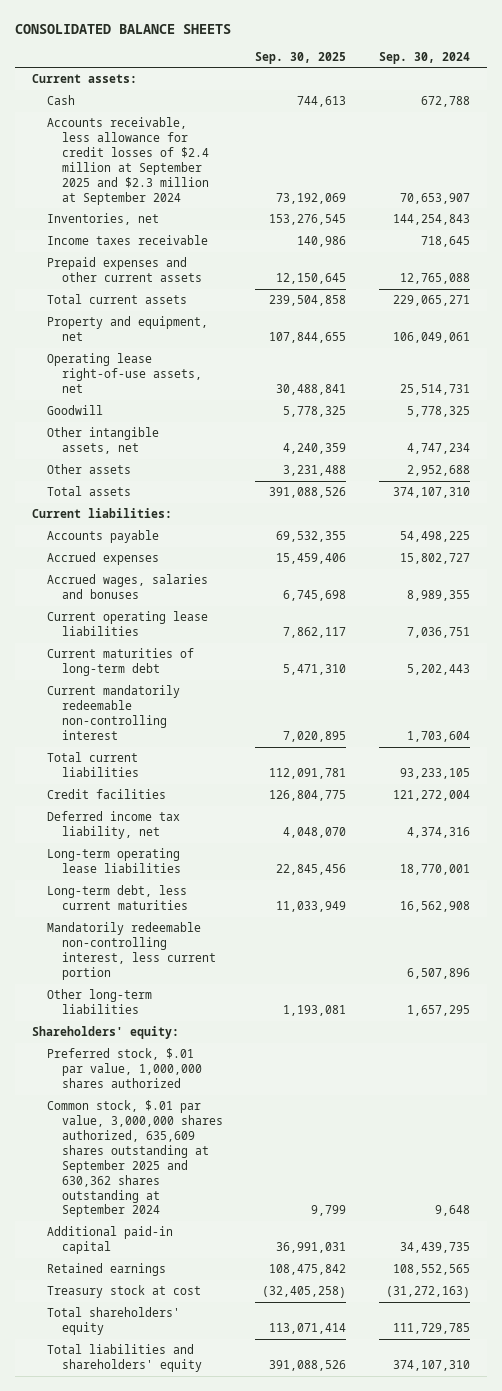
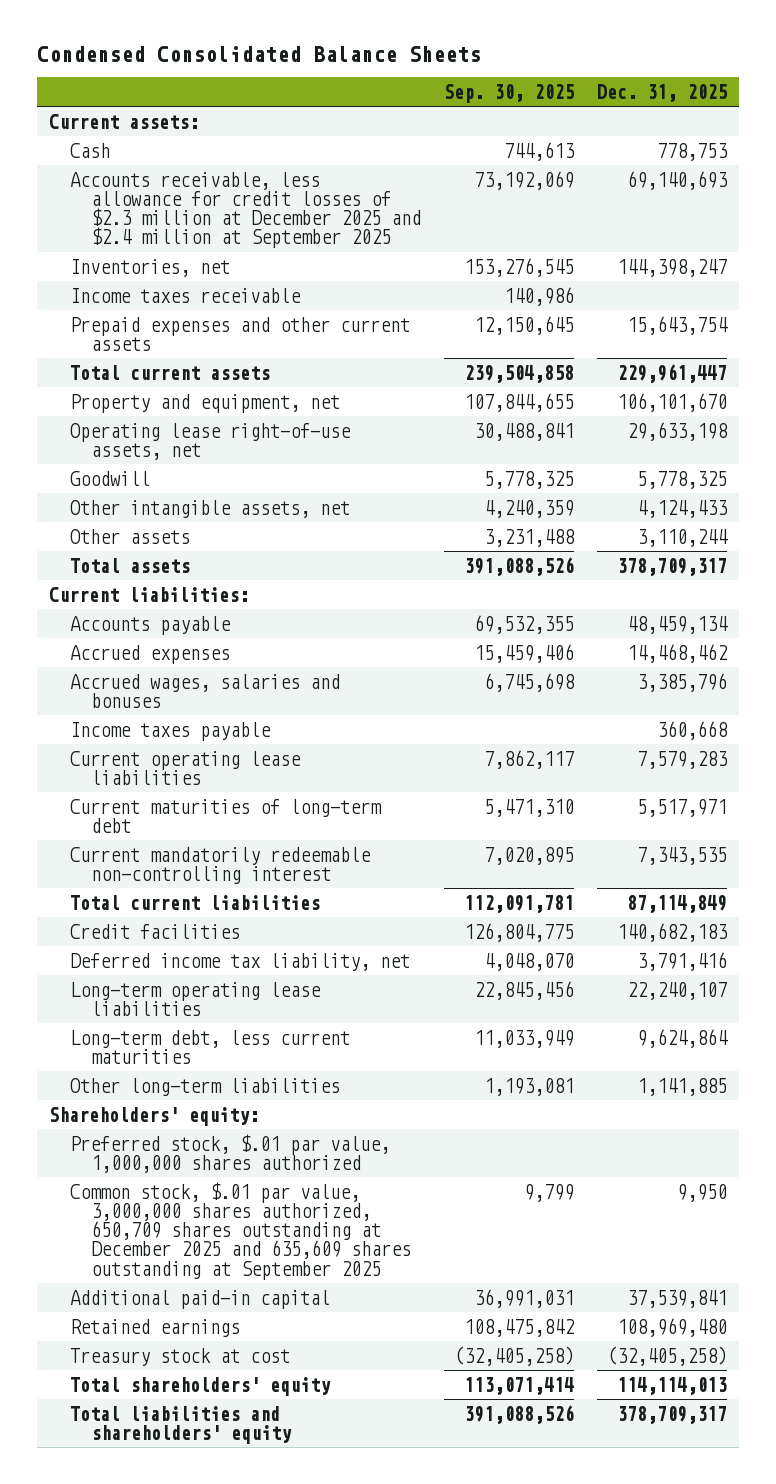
[15,23,232,34] CONSOLIDATED BALANCE SHEETS -> [37,45,482,62] Condensed Consolidated Balance Sheets
[379,51,471,64] Sep. 30, 2024 -> none
none -> [597,83,728,102] Dec. 31, 2025
[46,117,209,205] Accounts receivable, less allowance for credit losses of $2.4 million at September 2025 and $2.3 million at September 2024 -> [70,171,422,249] Accounts receivable, less allowance for credit losses of $2.3 million at December 2025 and $2.4 million at September 2025
none -> [70,721,272,741] Income taxes payable
[46,922,216,980] Mandatorily redeemable non-controlling interest, less current portion -> none
[46,1100,223,1218] Common stock, $.01 par value, 3,000,000 shares authorized, 635,609 shares outstanding at September 2025 and 630,362 shares outstanding at September 2024 -> [70,1181,412,1280] Common stock, $.01 par value, 3,000,000 shares authorized, 650,709 shares outstanding at December 2025 and 635,609 shares outstanding at September 2025

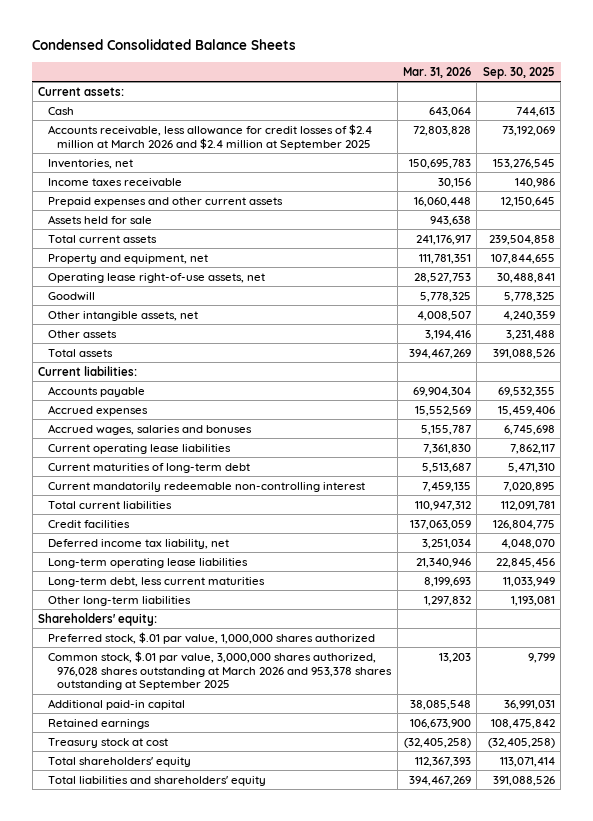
[597,83,728,102] Dec. 31, 2025 -> none
none -> [403,66,472,78] Mar. 31, 2026
[70,171,422,249] Accounts receivable, less allowance for credit losses of $2.3 million at December 2025 and $2.4 million at September 2025 -> [47,123,372,150] Accounts receivable, less allowance for credit losses of $2.4 million at March 2026 and $2.4 million at September 2025
none -> [47,214,152,224] Assets held for sale
[70,721,272,741] Income taxes payable -> none
[70,1181,412,1280] Common stock, $.01 par value, 3,000,000 shares authorized, 650,709 shares outstanding at December 2025 and 635,609 shares outstanding at September 2025 -> [47,650,393,691] Common stock, $.01 par value, 3,000,000 shares authorized, 976,028 shares outstanding at March 2026 and 953,378 shares outstanding at September 2025

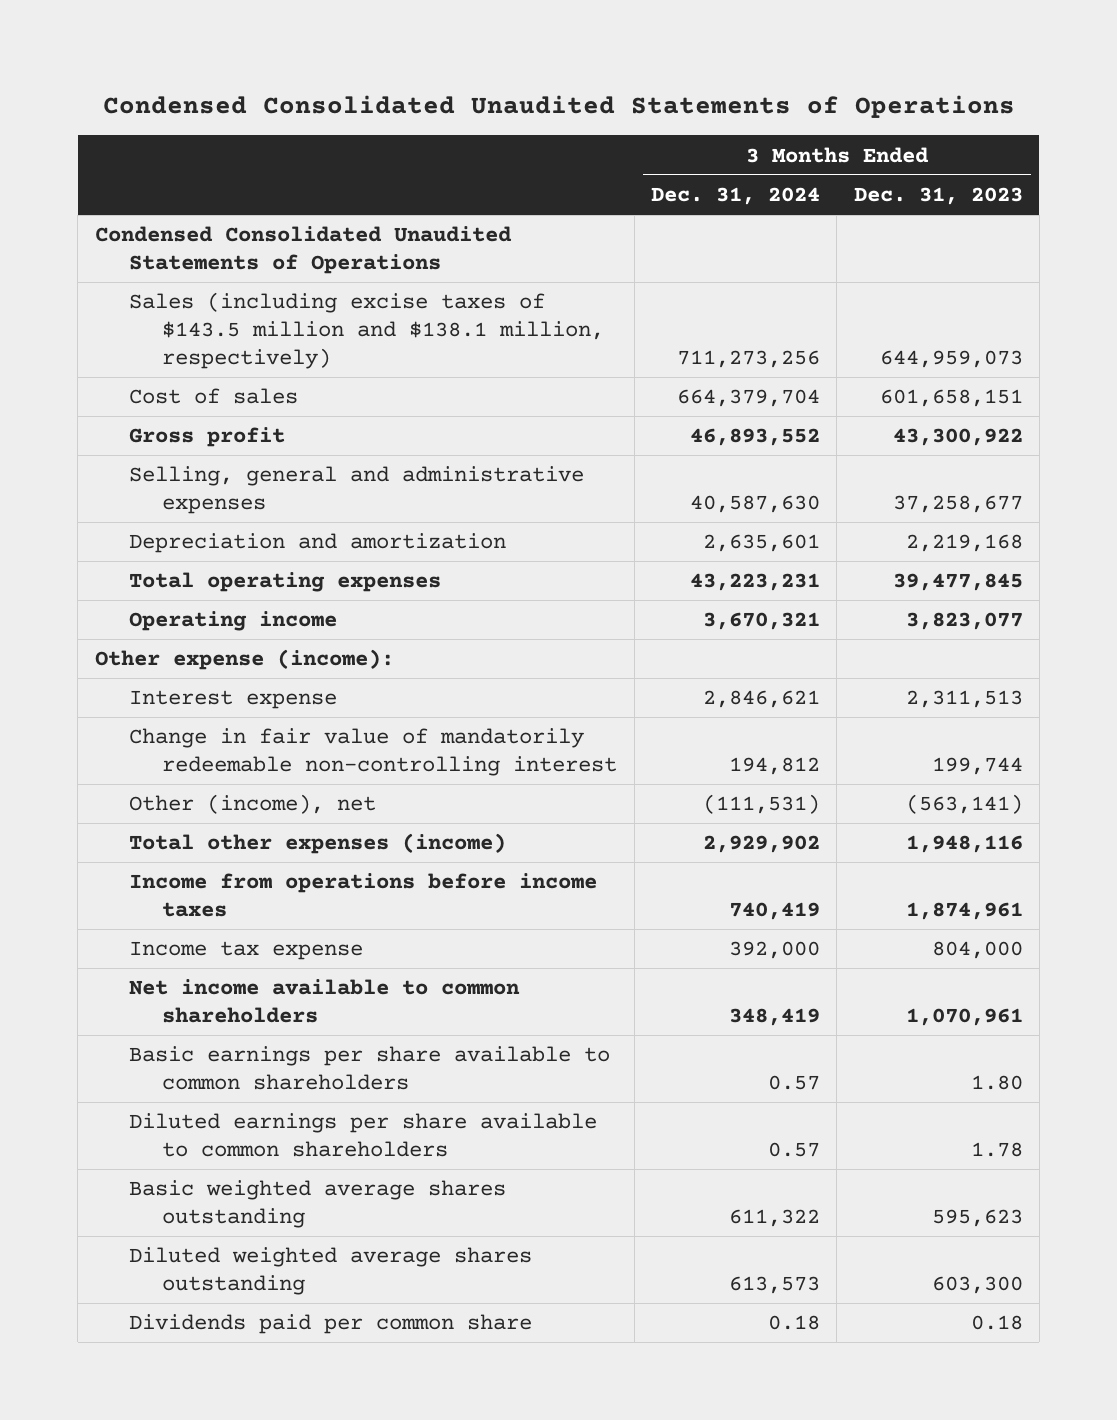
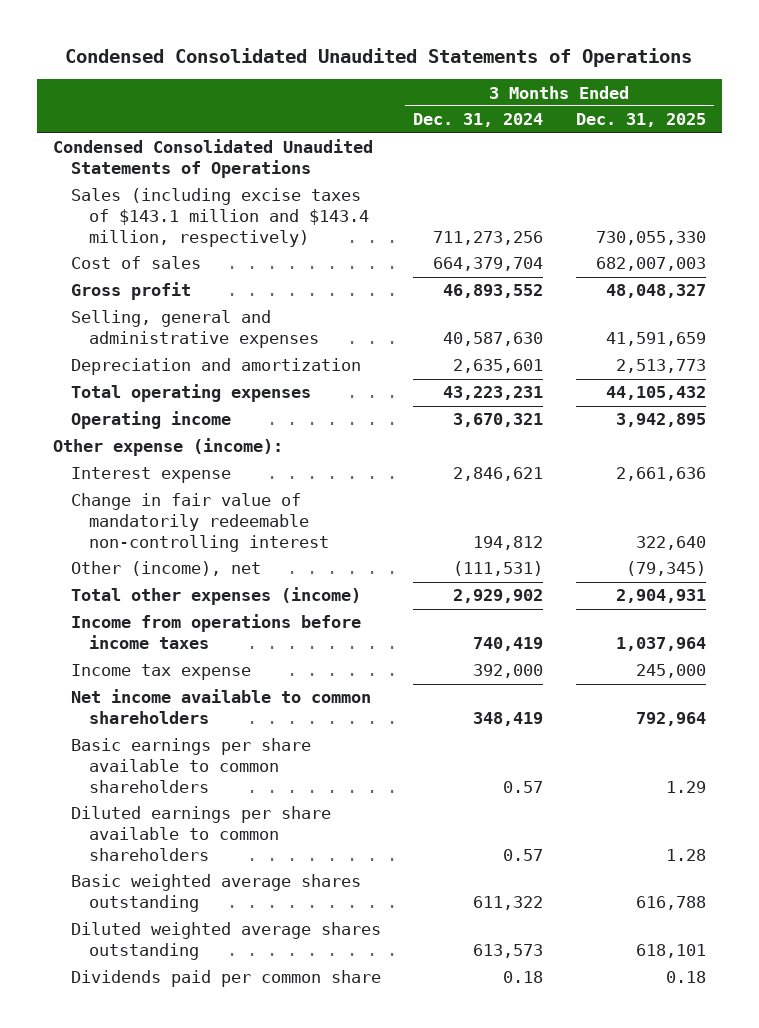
[853,186,1023,205] Dec. 31, 2023 -> none
none -> [575,113,706,128] Dec. 31, 2025
[128,292,605,370] Sales (including excise taxes of $143.5 million and $138.1 million, respectively) -> [71,188,369,247] Sales (including excise taxes of $143.1 million and $143.4 million, respectively)

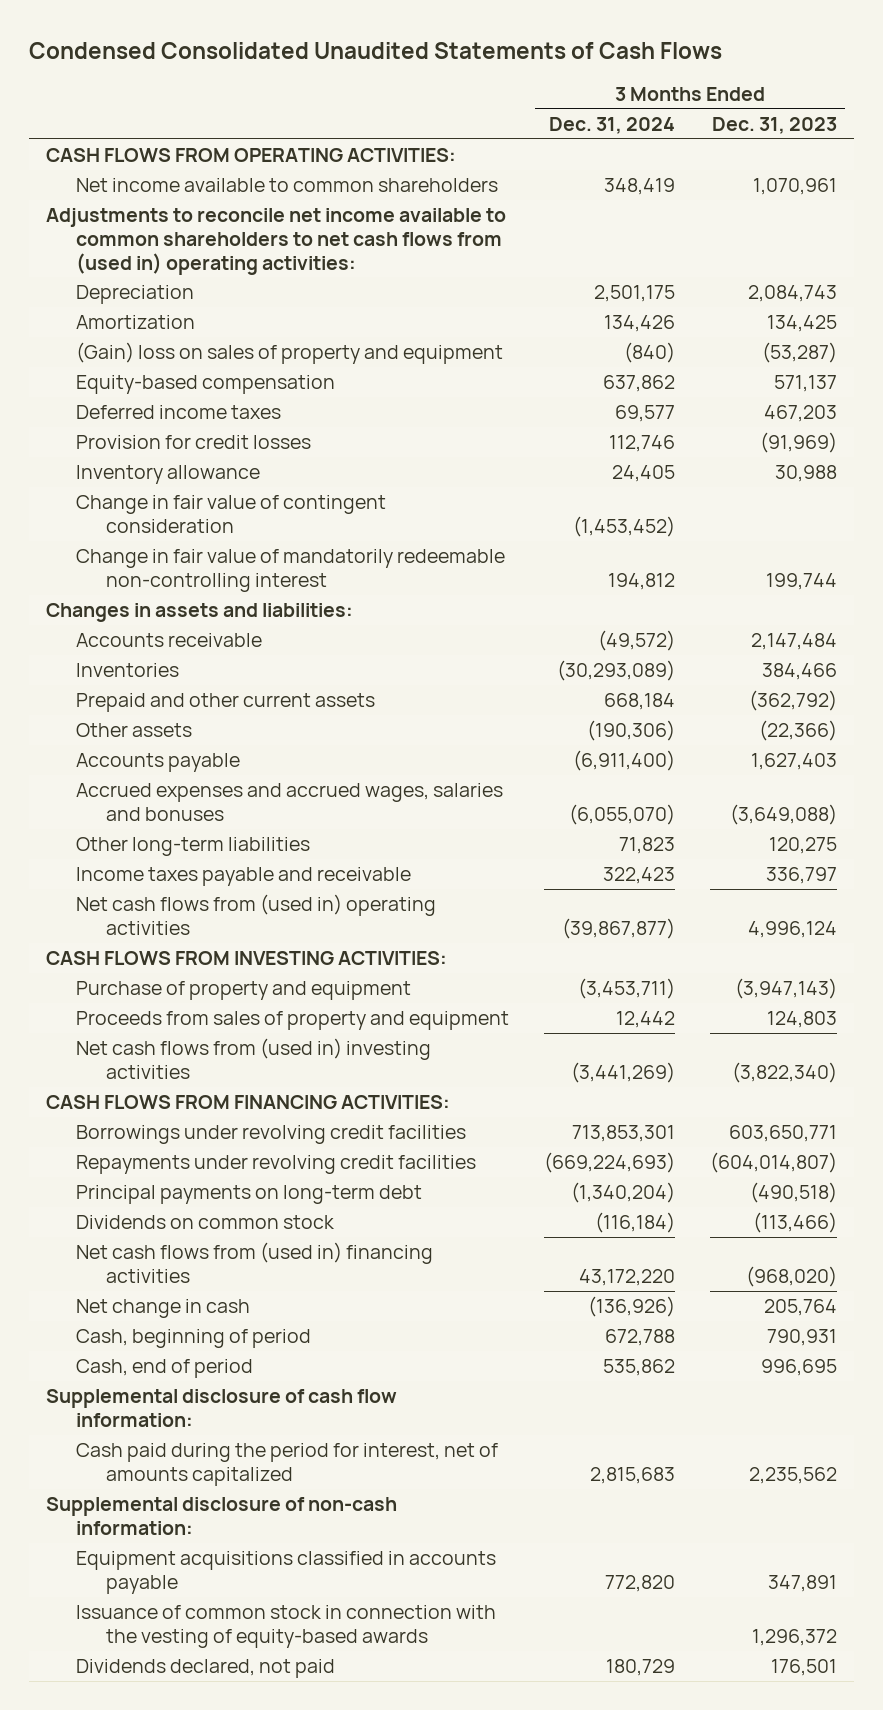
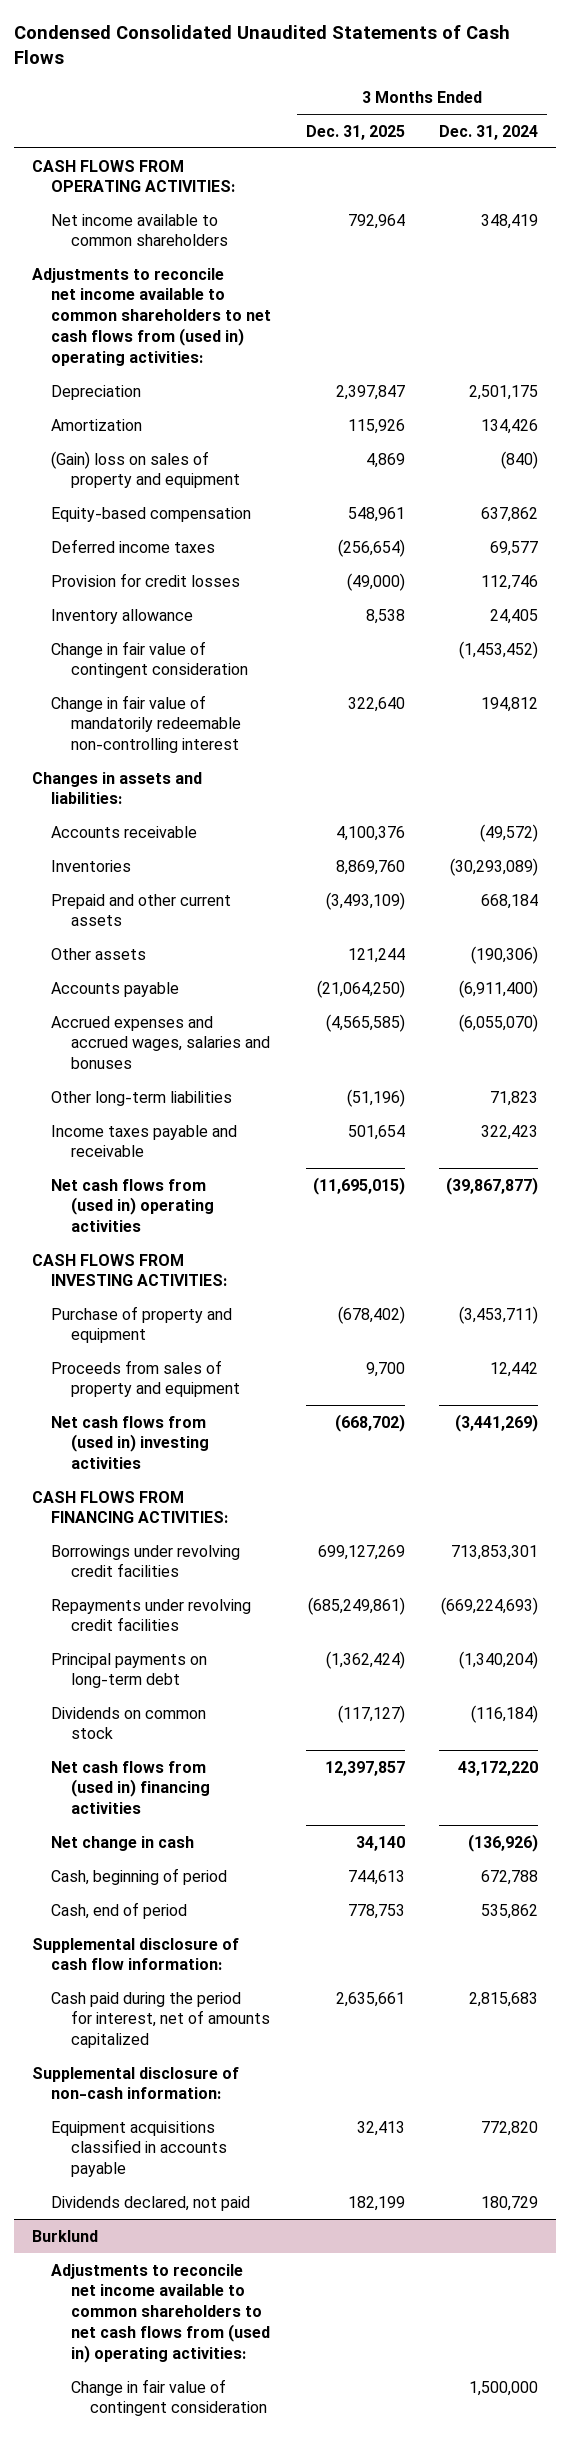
[711,117,837,135] Dec. 31, 2023 -> none
none -> [305,124,405,140] Dec. 31, 2025
[75,1605,496,1648] Issuance of common stock in connection with the vesting of equity-based awards -> none
none -> [31,2229,98,2242] Burklund
none -> [51,2263,270,2363] Adjustments to reconcile net income available to common shareholders to net cash flows from (used in) operating activities:
none -> [70,2378,267,2417] Change in fair value of contingent consideration

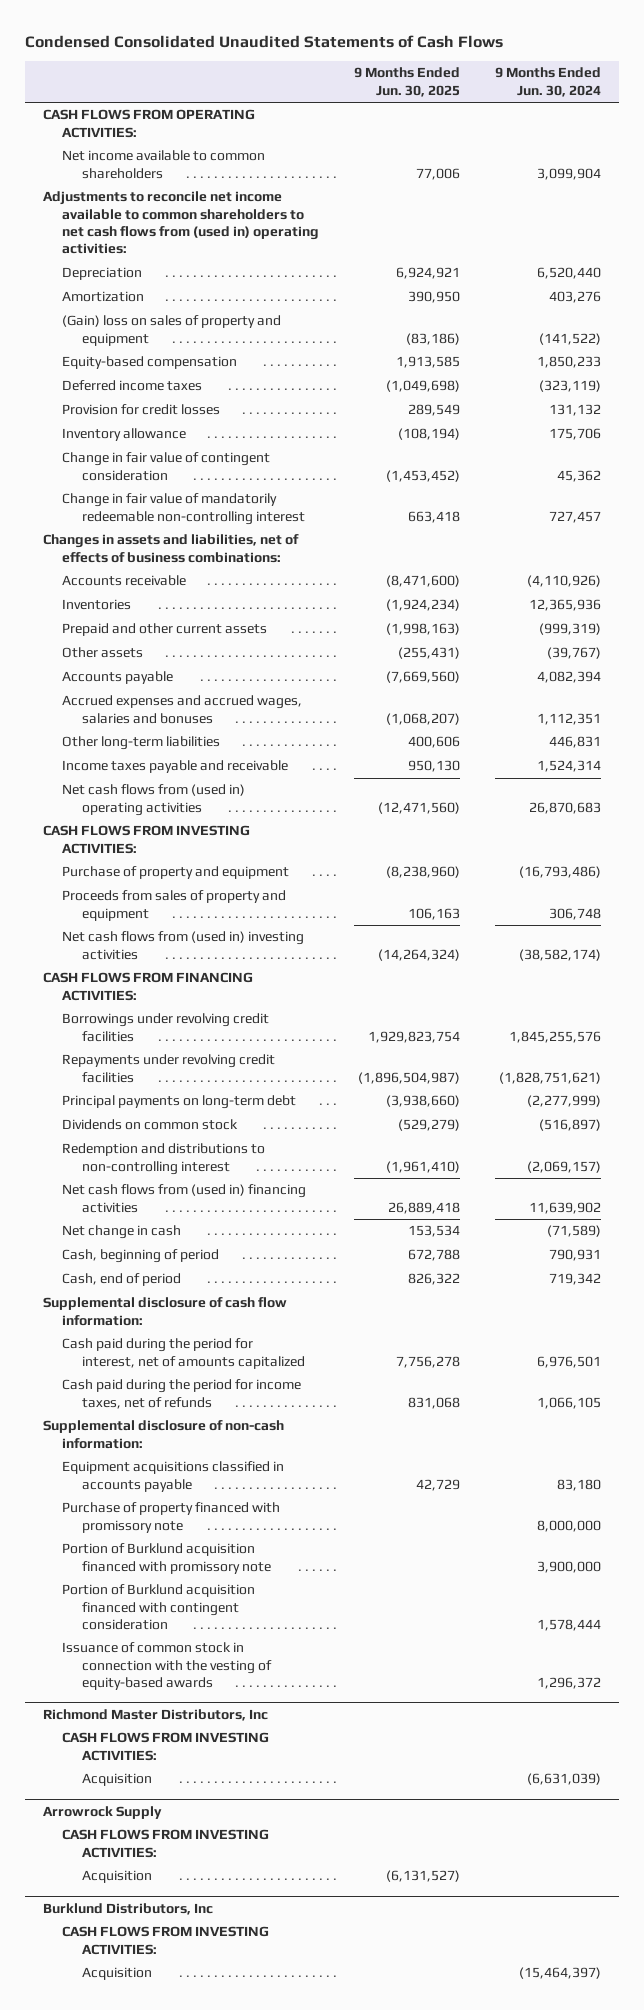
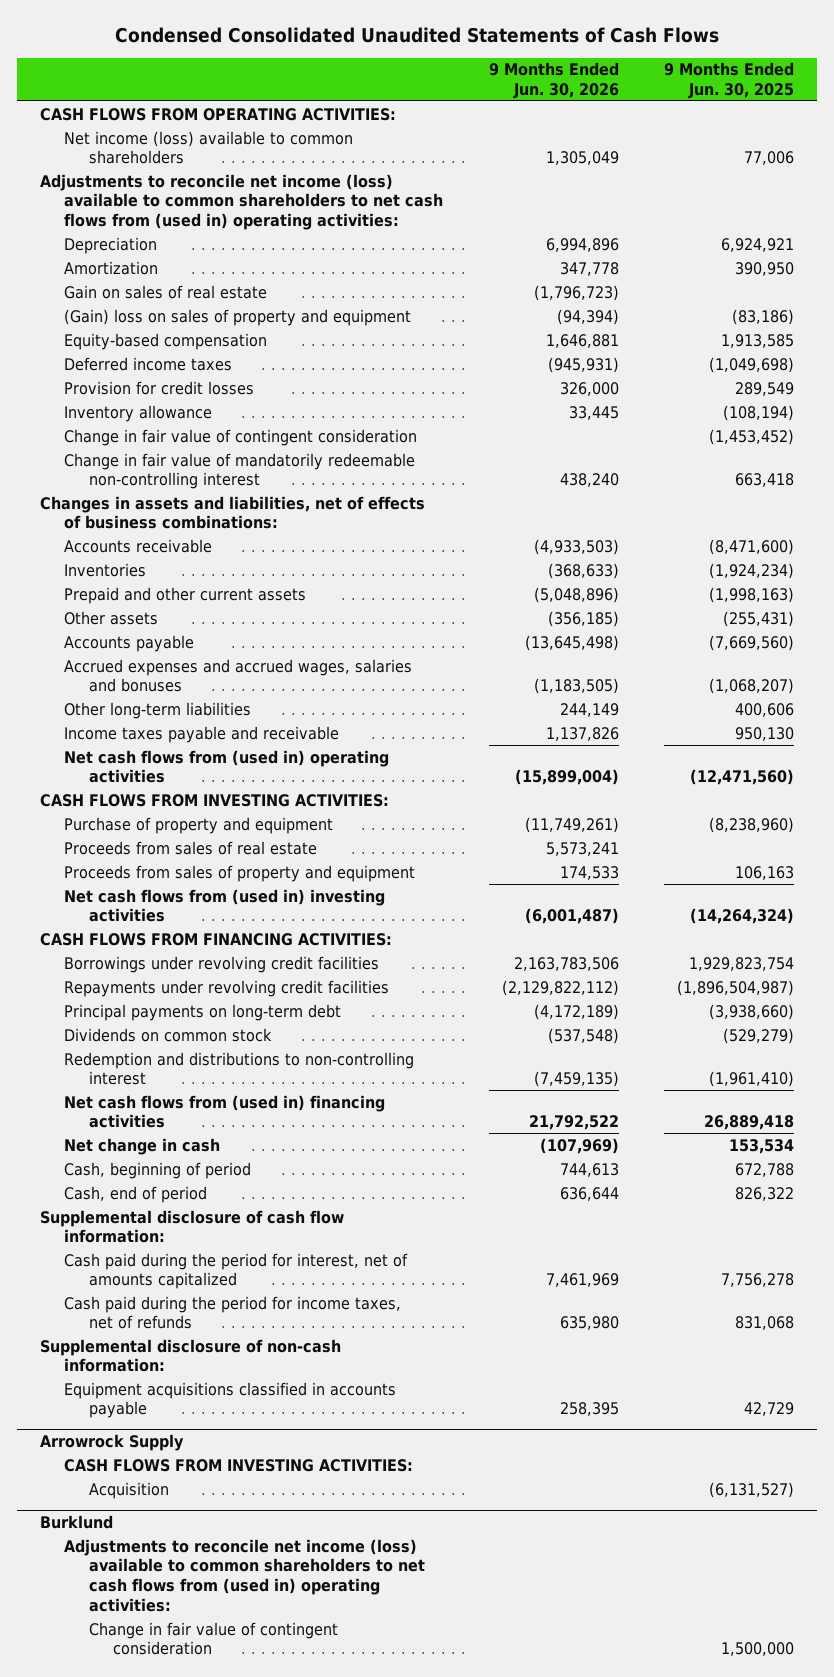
[495,67,602,97] 9 Months Ended Jun. 30, 2024 -> none
none -> [488,62,619,100] 9 Months Ended Jun. 30, 2026
[62,150,266,179] Net income available to common shareholders -> [64,130,354,165] Net income (loss) available to common shareholders
[42,191,320,255] Adjustments to reconcile net income available to common shareholders to net cash flows from (used in) operating activities: -> [39,173,444,230] Adjustments to reconcile net income (loss) available to common shareholders to net cash flows from (used in) operating activities:
none -> [64,284,268,299] Gain on sales of real estate
none -> [64,840,318,855] Proceeds from sales of real estate
[62,1502,281,1533] Purchase of property financed with promissory note -> none
[62,1543,271,1574] Portion of Burklund acquisition financed with promissory note -> none
[62,1584,256,1631] Portion of Burklund acquisition financed with contingent consideration -> none
[62,1642,272,1691] Issuance of common stock in connection with the vesting of equity-based awards -> none
[42,1709,268,1722] Richmond Master Distributors, Inc -> none
[62,1732,270,1761] CASH FLOWS FROM INVESTING ACTIVITIES: -> none
[81,1773,152,1787] Acquisition -> none
[62,1926,270,1955] CASH FLOWS FROM INVESTING ACTIVITIES: -> none
[81,1967,152,1981] Acquisition -> none
[42,1903,213,1916] Burklund Distributors, Inc -> [39,1515,113,1530] Burklund
none -> [64,1538,425,1612] Adjustments to reconcile net income (loss) available to common shareholders to net cash flows from (used in) operating activities:
none -> [88,1621,338,1656] Change in fair value of contingent consideration

